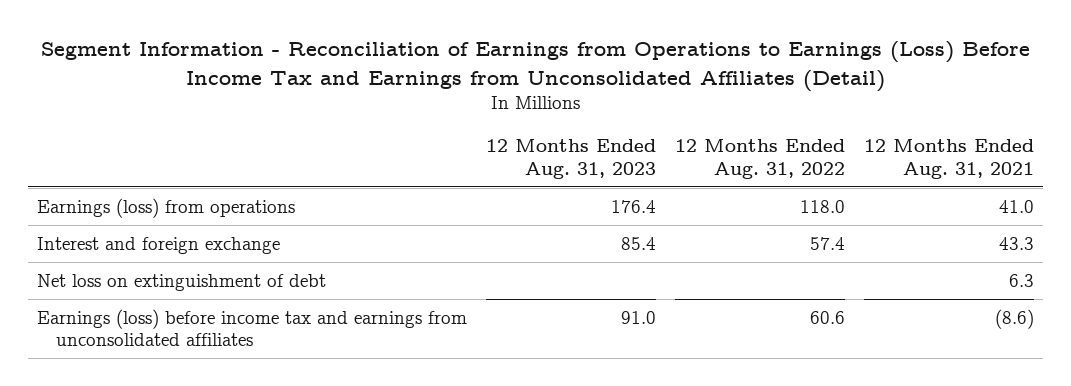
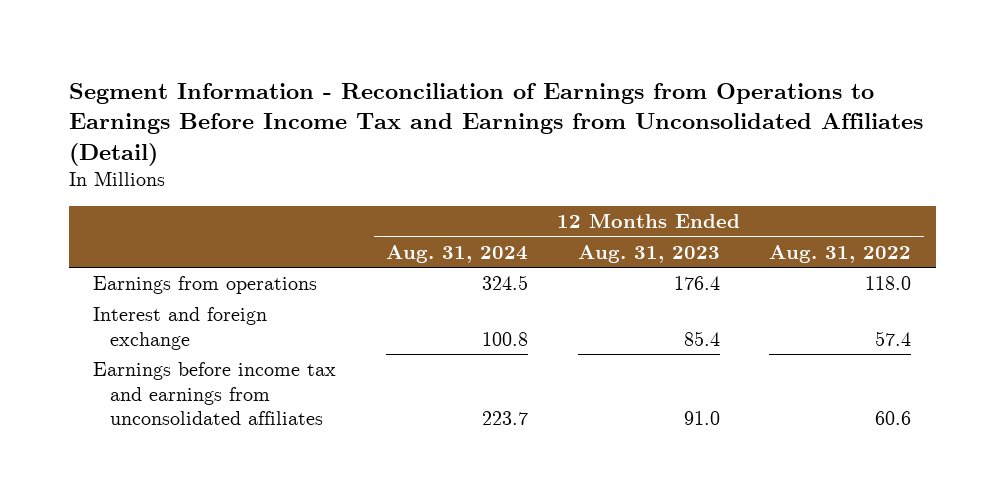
[40,41,1030,92] Segment Information - Reconciliation of Earnings from Operations to Earnings (Loss) Before Income Tax and Earnings from Unconsolidated Affiliates (Detail) -> [68,83,923,166] Segment Information - Reconciliation of Earnings from Operations to Earnings Before Income Tax and Earnings from Unconsolidated Affiliates (Detail)
[863,139,1034,179] 12 Months Ended Aug. 31, 2021 -> none
none -> [386,244,529,263] Aug. 31, 2024
[37,197,296,218] Earnings (loss) from operations -> [93,276,318,295] Earnings from operations
[37,273,327,291] Net loss on extinguishment of debt -> none
[37,308,468,347] Earnings (loss) before income tax and earnings from unconsolidated affiliates -> [93,362,337,425] Earnings before income tax and earnings from unconsolidated affiliates

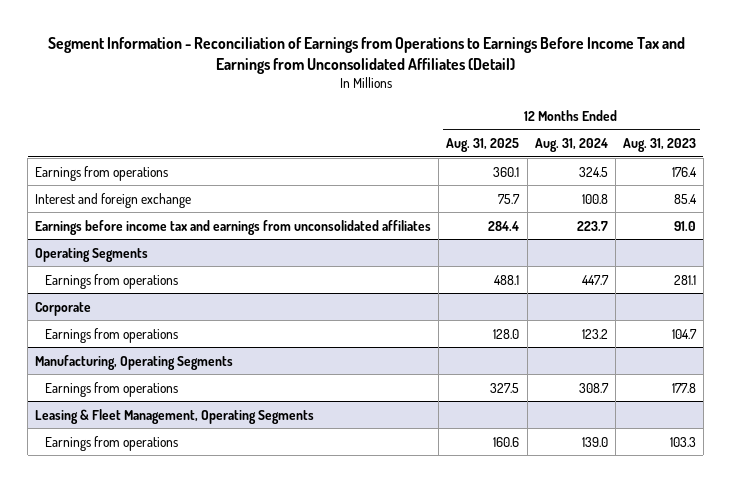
[769,244,912,263] Aug. 31, 2022 -> none
none -> [446,138,520,153] Aug. 31, 2025
none -> [35,247,149,262] Operating Segments
none -> [45,273,179,289] Earnings from operations
none -> [35,301,92,316] Corporate
none -> [45,327,179,343] Earnings from operations
none -> [35,354,234,370] Manufacturing, Operating Segments
none -> [45,381,179,397] Earnings from operations
none -> [35,408,315,424] Leasing & Fleet Management, Operating Segments
none -> [45,435,179,451] Earnings from operations

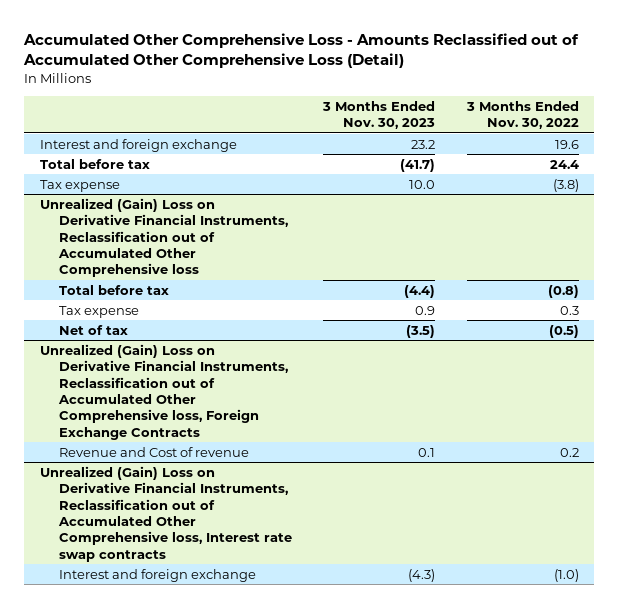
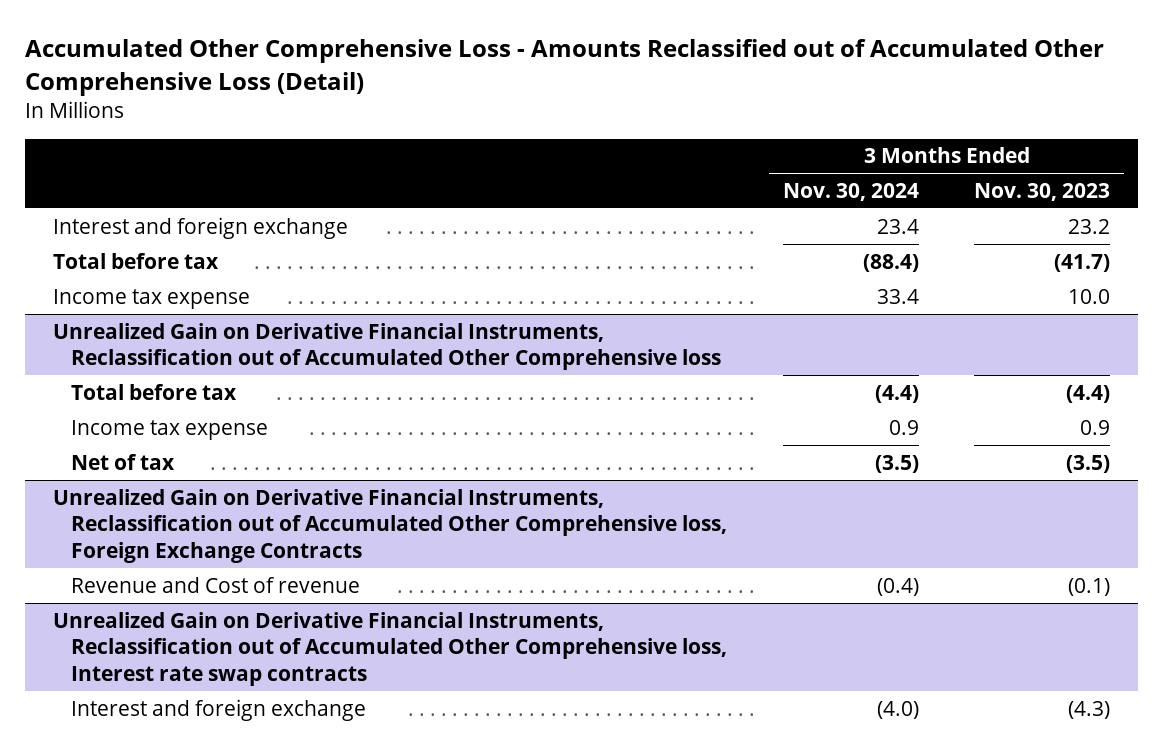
[465,100,579,130] 3 Months Ended Nov. 30, 2022 -> none
none -> [782,182,919,201] Nov. 30, 2024
[39,179,120,192] Tax expense -> [52,288,250,309] Income tax expense
[39,197,288,278] Unrealized (Gain) Loss on Derivative Financial Instruments, Reclassification out of Accumulated Other Comprehensive loss -> [52,322,722,371] Unrealized Gain on Derivative Financial Instruments, Reclassification out of Accumulated Other Comprehensive loss
[58,305,139,318] Tax expense -> [71,419,269,440] Income tax expense
[39,343,288,440] Unrealized (Gain) Loss on Derivative Financial Instruments, Reclassification out of Accumulated Other Comprehensive loss, Foreign Exchange Contracts -> [52,488,728,564] Unrealized Gain on Derivative Financial Instruments, Reclassification out of Accumulated Other Comprehensive loss, Foreign Exchange Contracts
[418,447,436,457] 0.1 -> [1068,577,1111,596] (0.1)
[39,465,292,562] Unrealized (Gain) Loss on Derivative Financial Instruments, Reclassification out of Accumulated Other Comprehensive loss, Interest rate swap contracts -> [52,611,728,687] Unrealized Gain on Derivative Financial Instruments, Reclassification out of Accumulated Other Comprehensive loss, Interest rate swap contracts

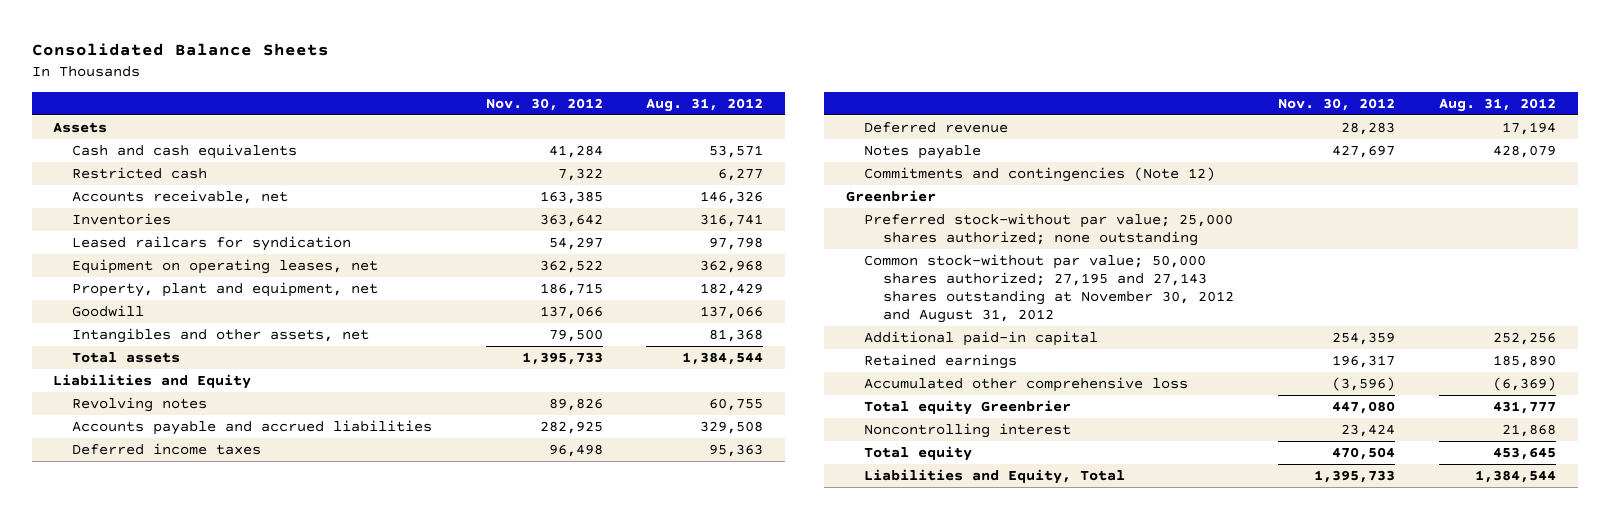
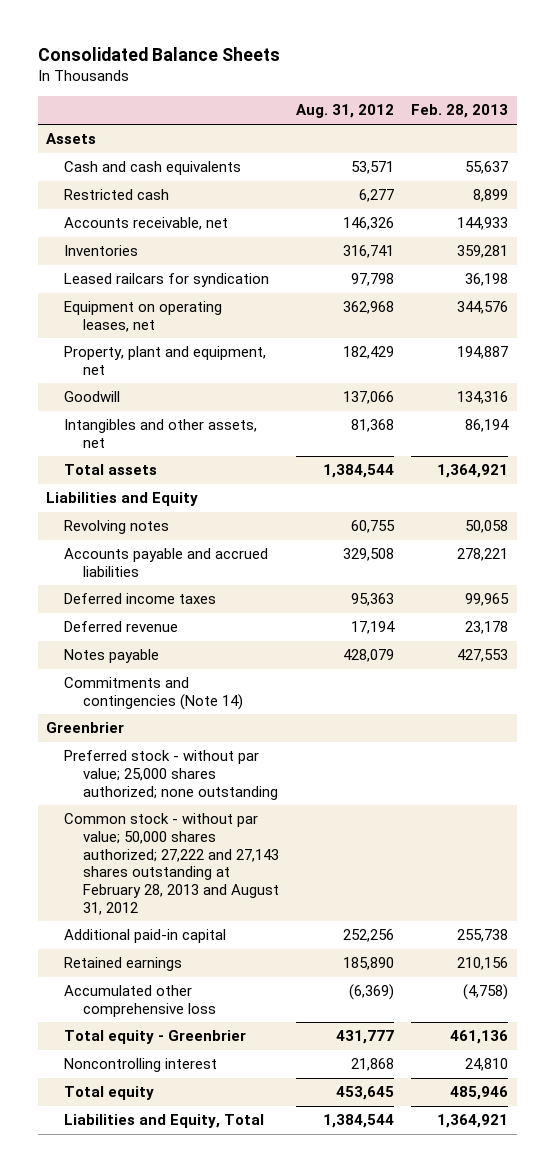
[485,97,603,111] Nov. 30, 2012 -> none
none -> [411,104,509,119] Feb. 28, 2013
[864,167,1216,183] Commitments and contingencies (Note 12) -> [64,677,243,710] Commitments and contingencies (Note 14)
[864,213,1234,247] Preferred stock-without par value; 25,000 shares authorized; none outstanding -> [64,750,278,800] Preferred stock - without par value; 25,000 shares authorized; none outstanding
[864,254,1234,324] Common stock-without par value; 50,000 shares authorized; 27,195 and 27,143 shares outstanding at November 30, 2012 and August 31, 2012 -> [64,813,279,915] Common stock - without par value; 50,000 shares authorized; 27,222 and 27,143 shares outstanding at February 28, 2013 and August 31, 2012
[864,400,1072,416] Total equity Greenbrier -> [64,1030,247,1045] Total equity - Greenbrier

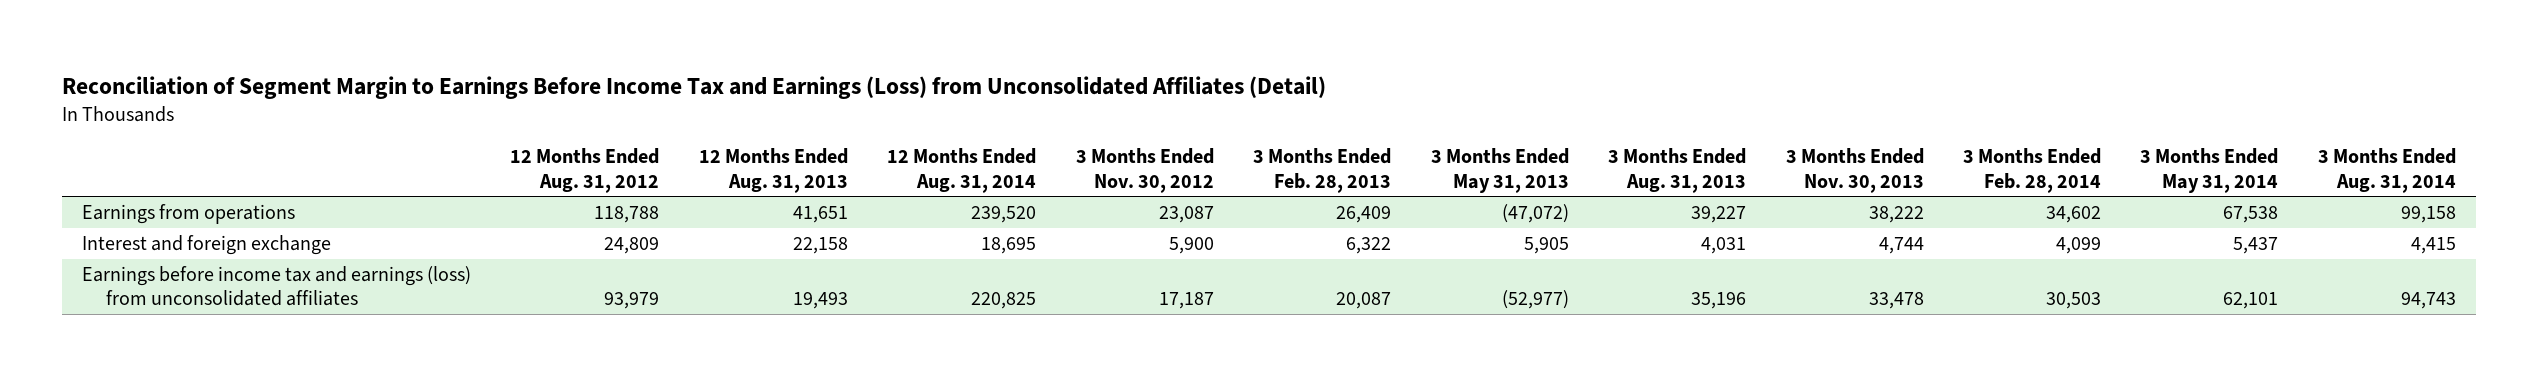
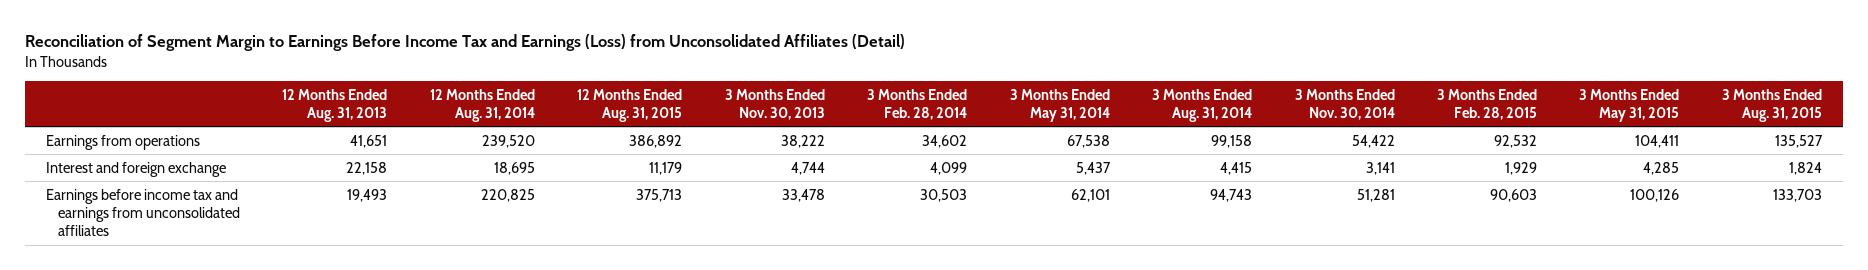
[510,148,660,193] 12 Months Ended Aug. 31, 2012 -> none
[1075,148,1214,193] 3 Months Ended Nov. 30, 2012 -> none
[1253,148,1392,193] 3 Months Ended Feb. 28, 2013 -> none
[1430,148,1569,193] 3 Months Ended May 31, 2013 -> none
[1608,148,1747,193] 3 Months Ended Aug. 31, 2013 -> none
none -> [577,88,683,123] 12 Months Ended Aug. 31, 2015
none -> [1294,88,1395,121] 3 Months Ended Nov. 30, 2014
none -> [1436,88,1537,121] 3 Months Ended Feb. 28, 2015
none -> [1579,88,1680,123] 3 Months Ended May 31, 2015
none -> [1721,88,1822,123] 3 Months Ended Aug. 31, 2015
[81,265,471,307] Earnings before income tax and earnings (loss) from unconsolidated affiliates -> [46,188,240,237] Earnings before income tax and earnings from unconsolidated affiliates

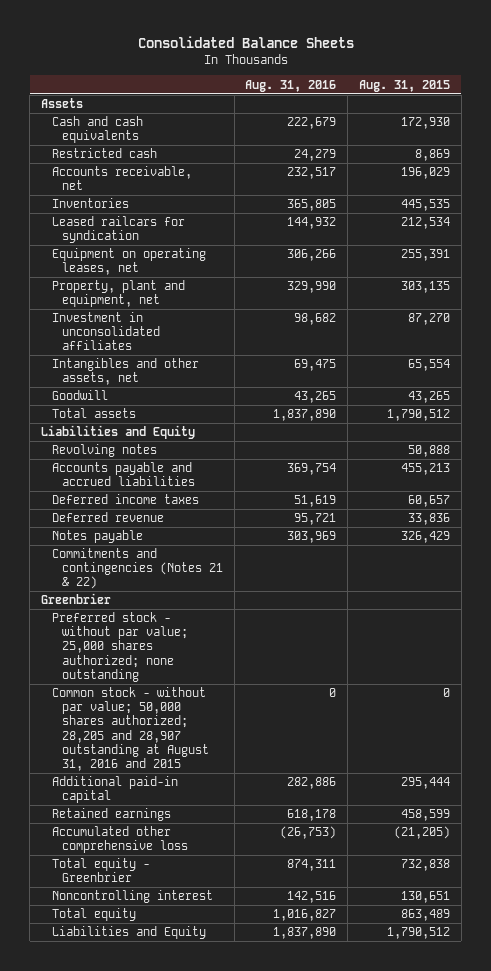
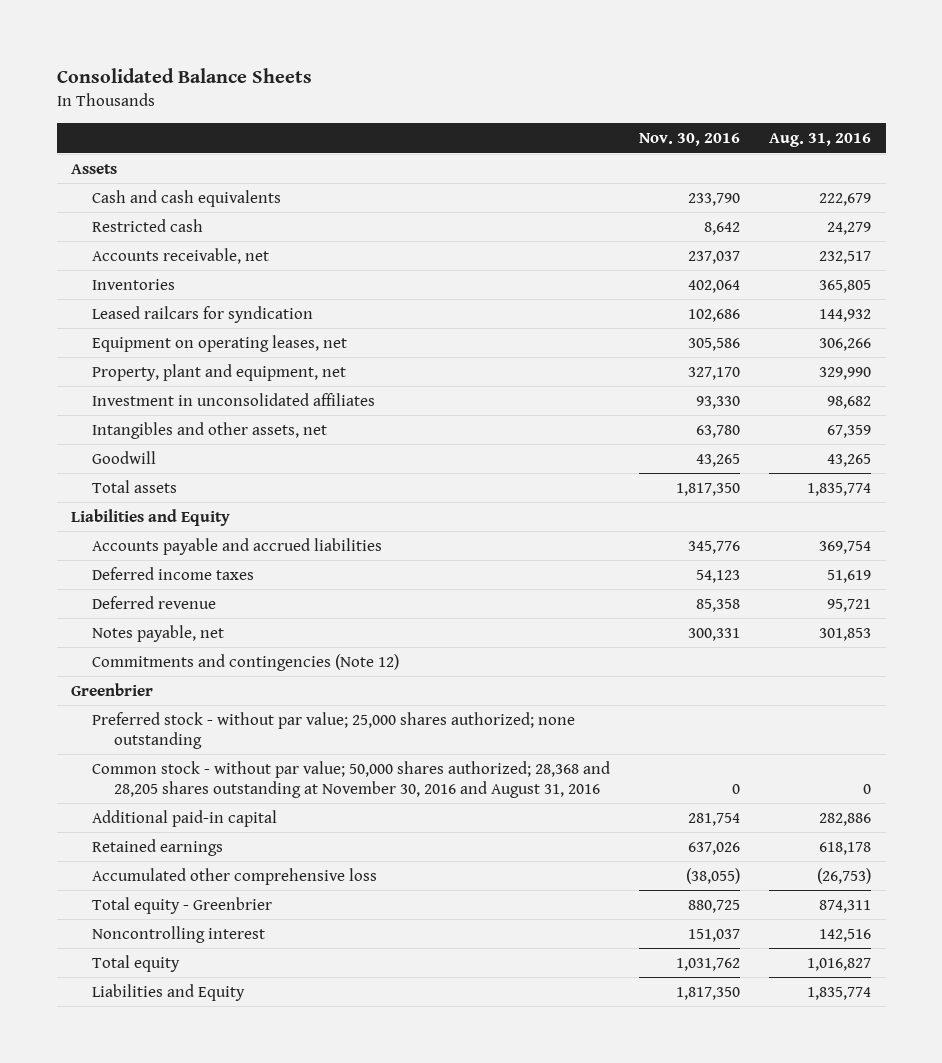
[358,79,450,92] Aug. 31, 2015 -> none
none -> [639,133,741,147] Nov. 30, 2016
[294,359,337,372] 69,475 -> [827,425,872,439] 67,359
[273,409,337,422] 1,837,890 -> [807,483,872,497] 1,835,774
[51,444,157,458] Revolving notes -> none
[51,530,143,544] Notes payable -> [92,625,225,643] Notes payable, net
[287,531,337,544] 303,969 -> [819,628,872,642] 301,853
[51,548,223,590] Commitments and contingencies (Notes 21 & 22) -> [92,654,400,672] Commitments and contingencies (Note 12)
[51,687,209,771] Common stock - without par value; 50,000 shares authorized; 28,205 and 28,907 outstanding at August 31, 2016 and 2015 -> [92,761,611,798] Common stock - without par value; 50,000 shares authorized; 28,368 and 28,205 shares outstanding at November 30, 2016 and August 31, 2016
[273,927,337,940] 1,837,890 -> [807,987,872,1001] 1,835,774

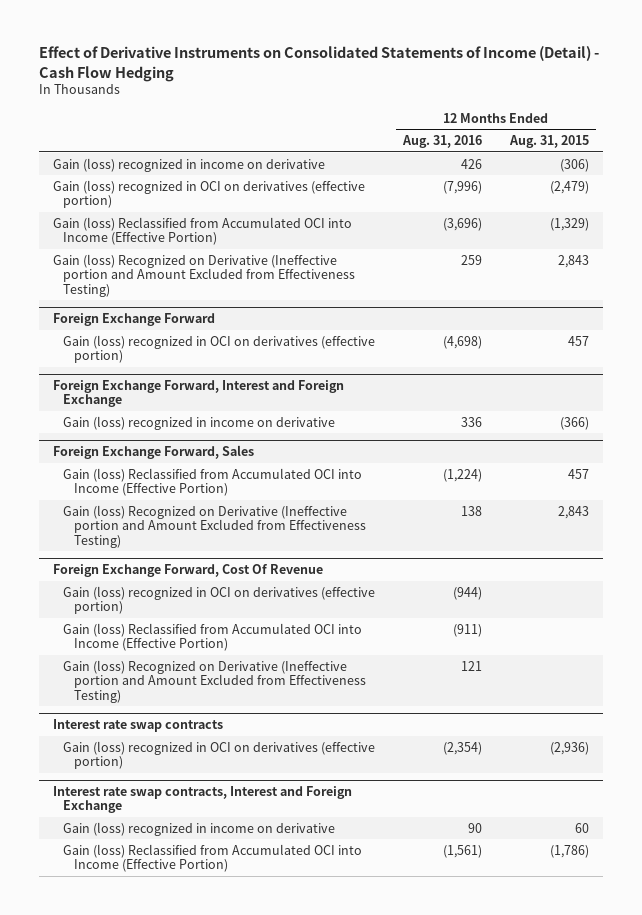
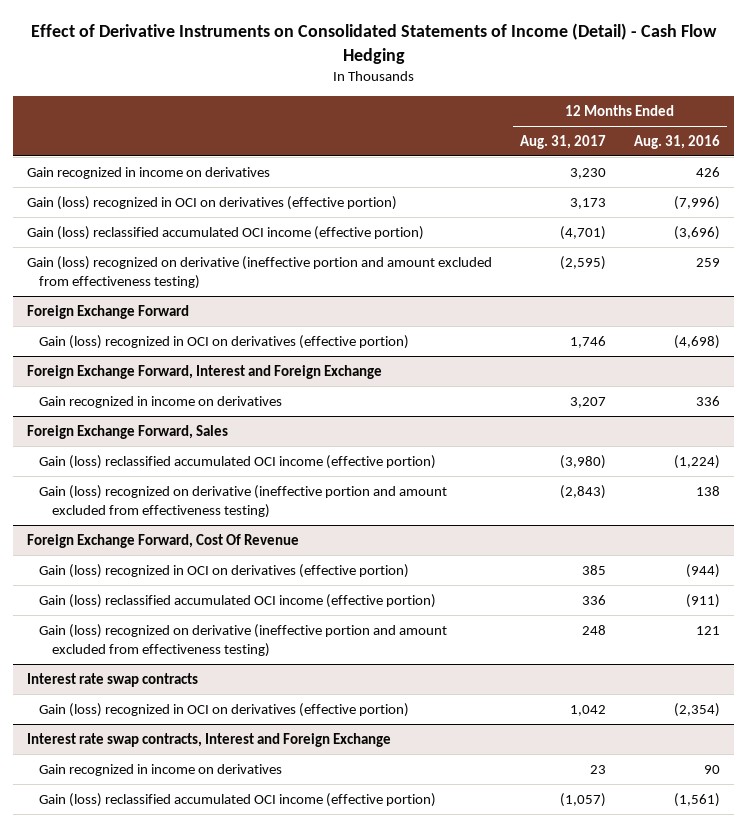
[509,135,590,149] Aug. 31, 2015 -> none
none -> [520,134,607,149] Aug. 31, 2017
[53,157,326,172] Gain (loss) recognized in income on derivative -> [27,166,271,179] Gain recognized in income on derivatives
[53,216,353,246] Gain (loss) Reclassified from Accumulated OCI into Income (Effective Portion) -> [27,225,425,240] Gain (loss) reclassified accumulated OCI income (effective portion)
[53,253,356,297] Gain (loss) Recognized on Derivative (Ineffective portion and Amount Excluded from Effectiveness Testing) -> [27,255,493,289] Gain (loss) recognized on derivative (ineffective portion and amount excluded from effectiveness testing)
[63,415,336,430] Gain (loss) recognized in income on derivative -> [39,395,283,408] Gain recognized in income on derivatives
[63,467,363,497] Gain (loss) Reclassified from Accumulated OCI into Income (Effective Portion) -> [39,454,437,469] Gain (loss) reclassified accumulated OCI income (effective portion)
[63,504,366,548] Gain (loss) Recognized on Derivative (Ineffective portion and Amount Excluded from Effectiveness Testing) -> [39,484,448,518] Gain (loss) recognized on derivative (ineffective portion and amount excluded from effectiveness testing)
[63,622,363,652] Gain (loss) Reclassified from Accumulated OCI into Income (Effective Portion) -> [39,593,437,608] Gain (loss) reclassified accumulated OCI income (effective portion)
[63,659,366,703] Gain (loss) Recognized on Derivative (Ineffective portion and Amount Excluded from Effectiveness Testing) -> [39,623,448,657] Gain (loss) recognized on derivative (ineffective portion and amount excluded from effectiveness testing)
[63,821,336,836] Gain (loss) recognized in income on derivative -> [39,763,283,776] Gain recognized in income on derivatives
[63,843,363,873] Gain (loss) Reclassified from Accumulated OCI into Income (Effective Portion) -> [39,792,437,807] Gain (loss) reclassified accumulated OCI income (effective portion)

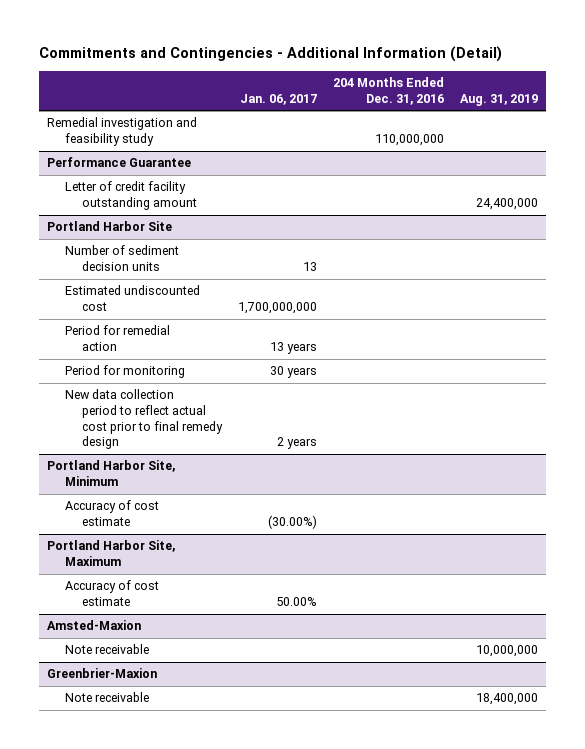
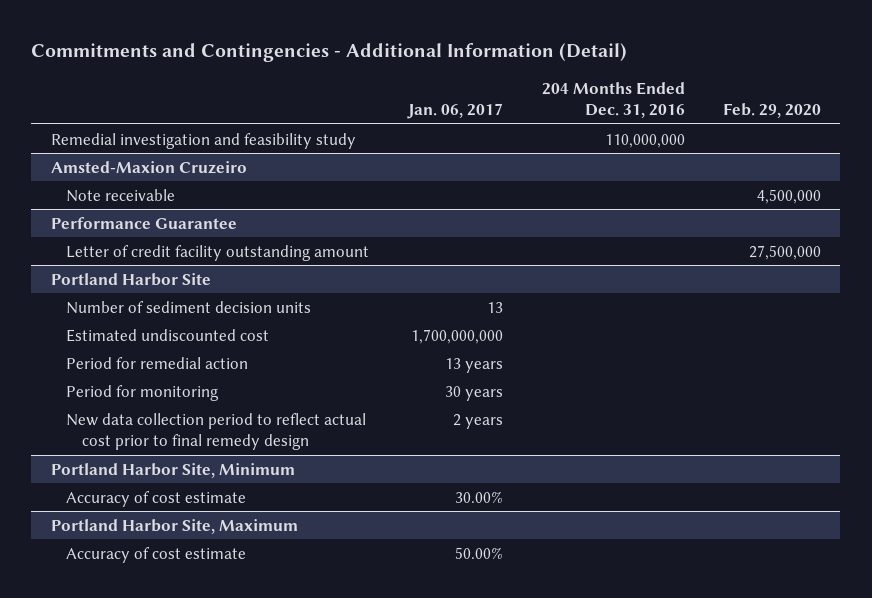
[460,93,539,106] Aug. 31, 2019 -> none
none -> [723,102,822,118] Feb. 29, 2020
none -> [50,160,247,174] Amsted-Maxion Cruzeiro
none -> [66,188,176,202] Note receivable
[268,514,318,529] (30.00%) -> [455,490,504,503] 30.00%
[46,620,141,631] Amsted-Maxion -> none
[64,644,149,655] Note receivable -> none
[46,668,157,679] Greenbrier-Maxion -> none
[64,692,149,703] Note receivable -> none

